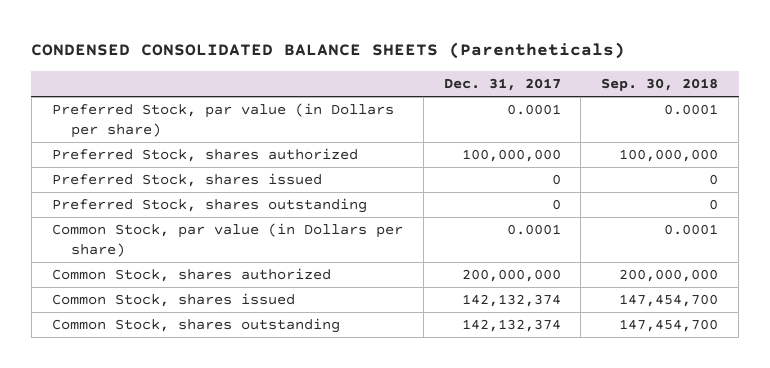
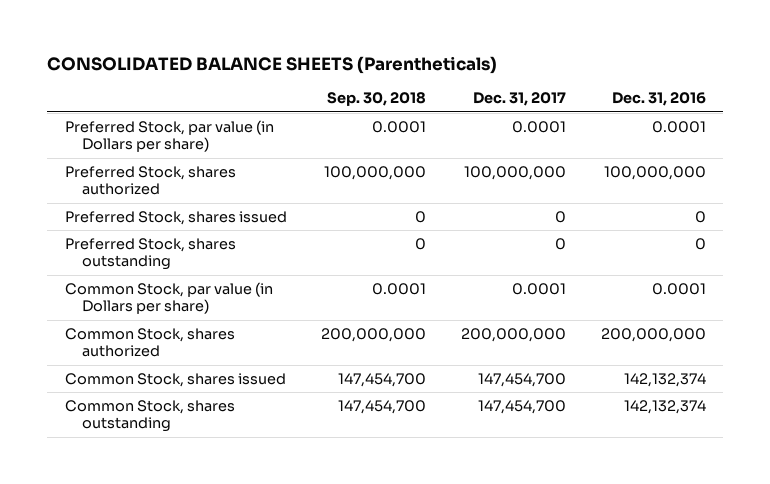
[31,42,626,60] CONDENSED CONSOLIDATED BALANCE SHEETS (Parentheticals) -> [47,55,498,74] CONSOLIDATED BALANCE SHEETS (Parentheticals)
none -> [611,92,706,107] Dec. 31, 2016
[461,294,561,308] 142,132,374 -> [478,372,567,387] 147,454,700
[461,319,561,333] 142,132,374 -> [478,399,567,414] 147,454,700

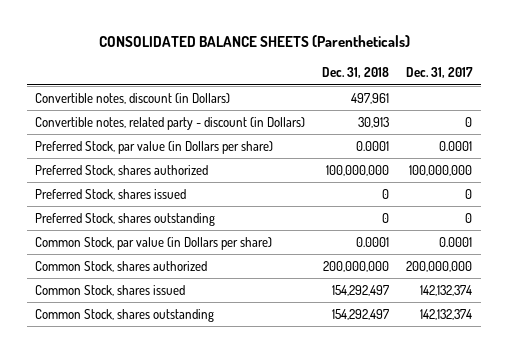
[327,92,427,107] Sep. 30, 2018 -> none
[611,92,706,107] Dec. 31, 2016 -> none
none -> [322,67,390,79] Dec. 31, 2018
none -> [35,92,231,104] Convertible notes, discount (in Dollars)
none -> [35,116,306,130] Convertible notes, related party - discount (in Dollars)
[478,372,567,387] 147,454,700 -> [420,284,473,296] 142,132,374
[478,399,567,414] 147,454,700 -> [420,308,473,320] 142,132,374

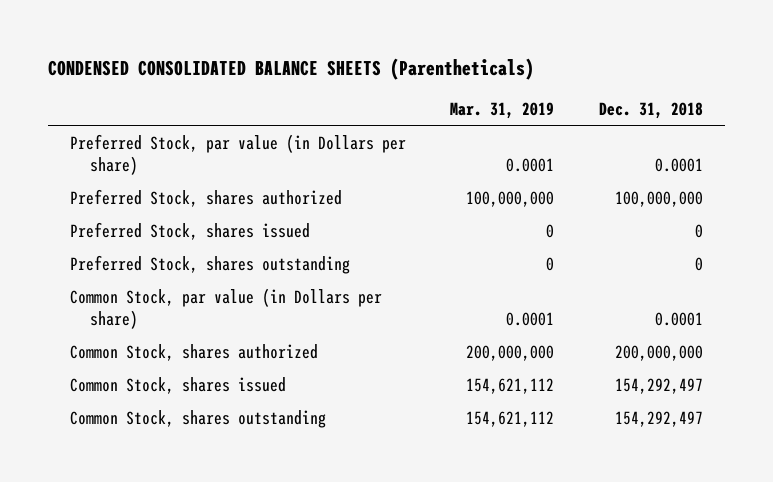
[98,35,410,48] CONSOLIDATED BALANCE SHEETS (Parentheticals) -> [47,57,534,80] CONDENSED CONSOLIDATED BALANCE SHEETS (Parentheticals)
[406,67,474,79] Dec. 31, 2017 -> none
none -> [450,101,555,119] Mar. 31, 2019
[35,92,231,104] Convertible notes, discount (in Dollars) -> none
[35,116,306,130] Convertible notes, related party - discount (in Dollars) -> none

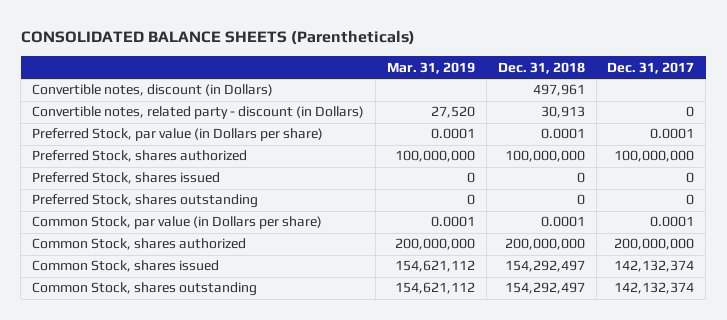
[47,57,534,80] CONDENSED CONSOLIDATED BALANCE SHEETS (Parentheticals) -> [20,30,415,46] CONSOLIDATED BALANCE SHEETS (Parentheticals)
none -> [607,61,695,74] Dec. 31, 2017
none -> [32,84,274,97] Convertible notes, discount (in Dollars)
none -> [32,106,365,120] Convertible notes, related party - discount (in Dollars)

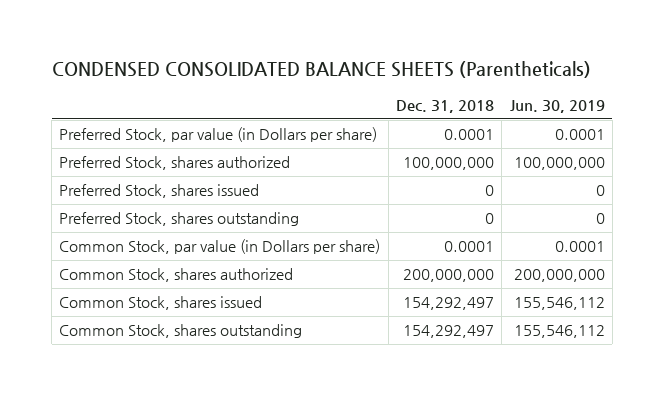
[20,30,415,46] CONSOLIDATED BALANCE SHEETS (Parentheticals) -> [51,61,591,79] CONDENSED CONSOLIDATED BALANCE SHEETS (Parentheticals)
[387,61,476,74] Mar. 31, 2019 -> none
[607,61,695,74] Dec. 31, 2017 -> none
none -> [509,99,605,113] Jun. 30, 2019
[32,84,274,97] Convertible notes, discount (in Dollars) -> none
[32,106,365,120] Convertible notes, related party - discount (in Dollars) -> none

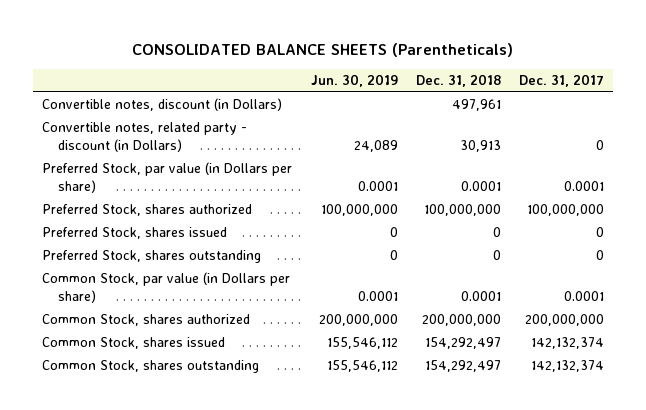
[51,61,591,79] CONDENSED CONSOLIDATED BALANCE SHEETS (Parentheticals) -> [132,42,514,57] CONSOLIDATED BALANCE SHEETS (Parentheticals)
none -> [519,74,605,88] Dec. 31, 2017
none -> [42,98,283,112] Convertible notes, discount (in Dollars)
none -> [42,122,248,153] Convertible notes, related party - discount (in Dollars)

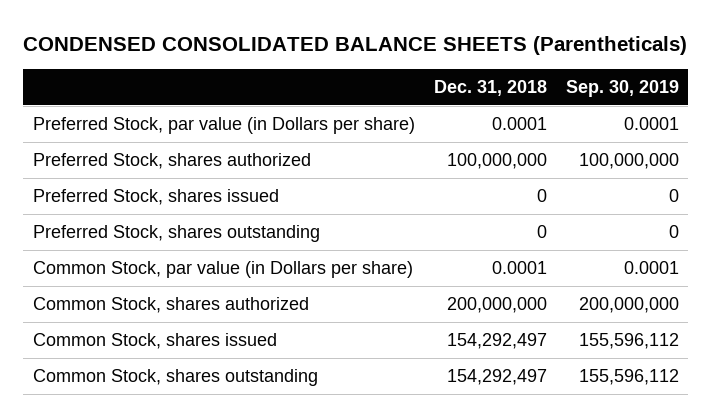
[132,42,514,57] CONSOLIDATED BALANCE SHEETS (Parentheticals) -> [23,36,688,56] CONDENSED CONSOLIDATED BALANCE SHEETS (Parentheticals)
[310,74,398,88] Jun. 30, 2019 -> none
[519,74,605,88] Dec. 31, 2017 -> none
none -> [565,80,679,98] Sep. 30, 2019
[42,98,283,112] Convertible notes, discount (in Dollars) -> none
[42,122,248,153] Convertible notes, related party - discount (in Dollars) -> none

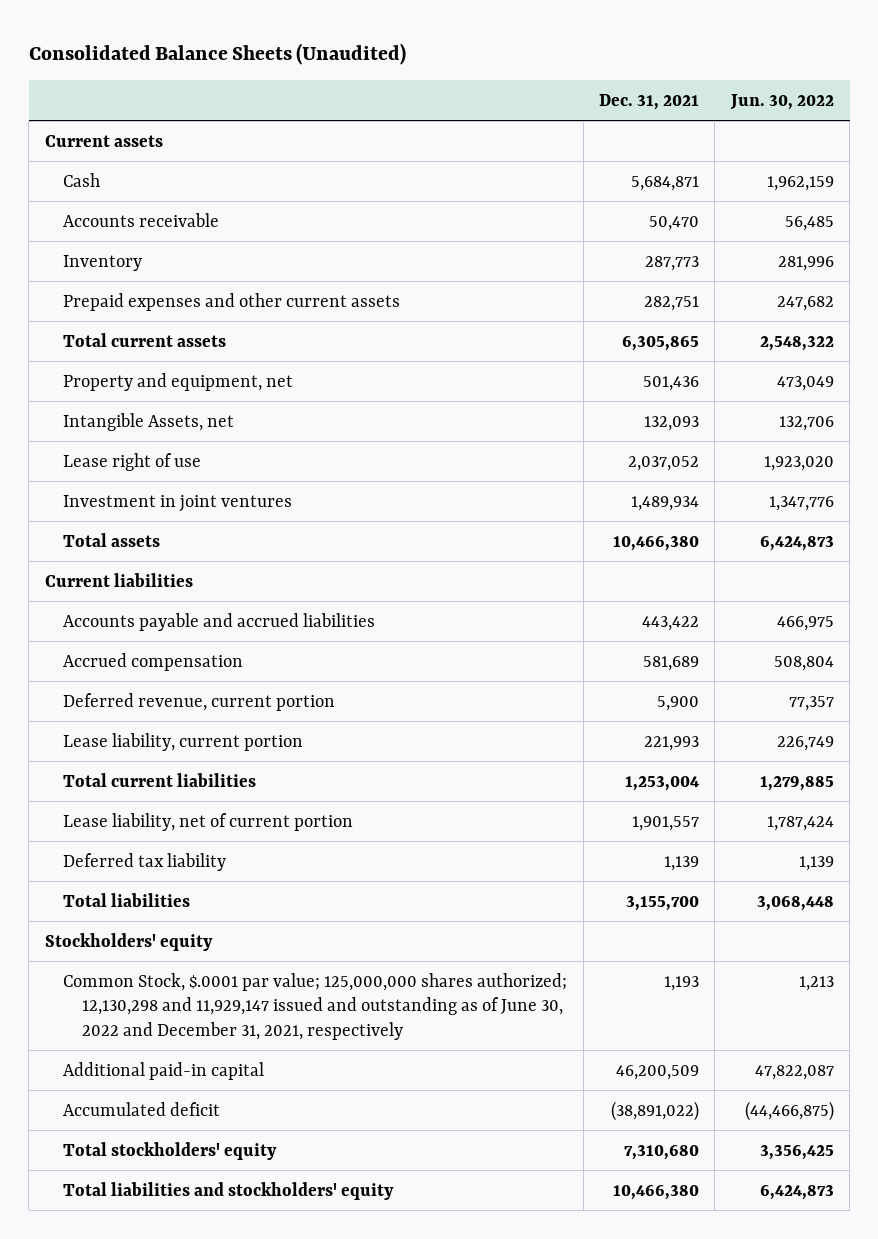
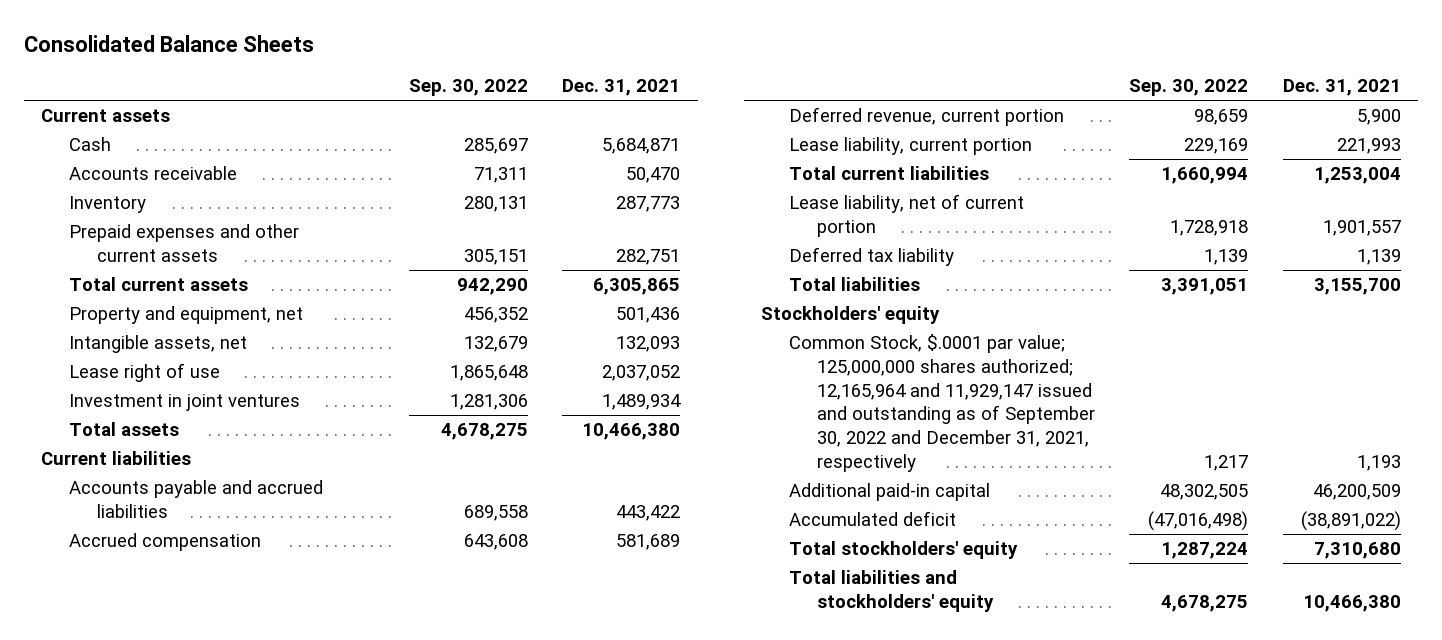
[28,42,406,65] Consolidated Balance Sheets (Unaudited) -> [23,35,314,53] Consolidated Balance Sheets
[729,93,834,110] Jun. 30, 2022 -> none
none -> [409,79,529,97] Sep. 30, 2022
[63,412,235,431] Intangible Assets, net -> [68,335,247,354] Intangible assets, net
[63,972,568,1040] Common Stock, $.0001 par value; 125,000,000 shares authorized; 12,130,298 and 11,929,147 issued and outstanding as of June 30, 2022 and December 31, 2021, respectively -> [789,334,1095,472] Common Stock, $.0001 par value; 125,000,000 shares authorized; 12,165,964 and 11,929,147 issued and outstanding as of September 30, 2022 and December 31, 2021, respectively

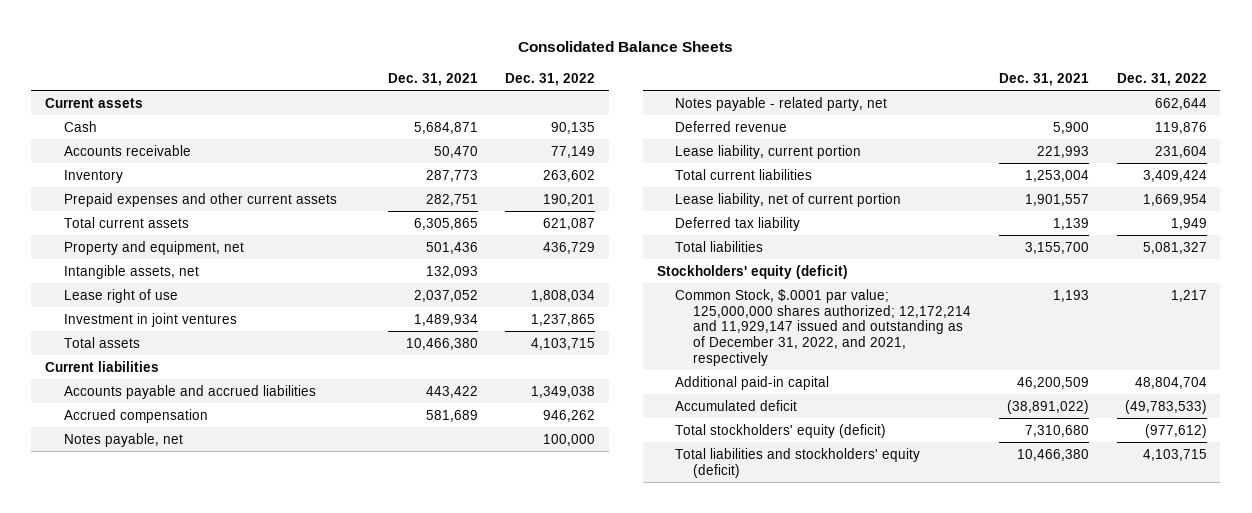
[409,79,529,97] Sep. 30, 2022 -> none
none -> [505,72,596,86] Dec. 31, 2022
none -> [63,432,183,447] Notes payable, net
none -> [674,96,887,111] Notes payable - related party, net
[789,107,1065,127] Deferred revenue, current portion -> [674,120,787,132] Deferred revenue
[761,306,941,325] Stockholders' equity -> [656,264,848,279] Stockholders' equity (deficit)
[789,334,1095,472] Common Stock, $.0001 par value; 125,000,000 shares authorized; 12,165,964 and 11,929,147 issued and outstanding as of September 30, 2022 and December 31, 2021, respectively -> [674,288,972,366] Common Stock, $.0001 par value; 125,000,000 shares authorized; 12,172,214 and 11,929,147 issued and outstanding as of December 31, 2022, and 2021, respectively
[789,541,1019,560] Total stockholders' equity -> [674,423,886,438] Total stockholders' equity (deficit)
[789,570,994,613] Total liabilities and stockholders' equity -> [674,447,920,478] Total liabilities and stockholders' equity (deficit)

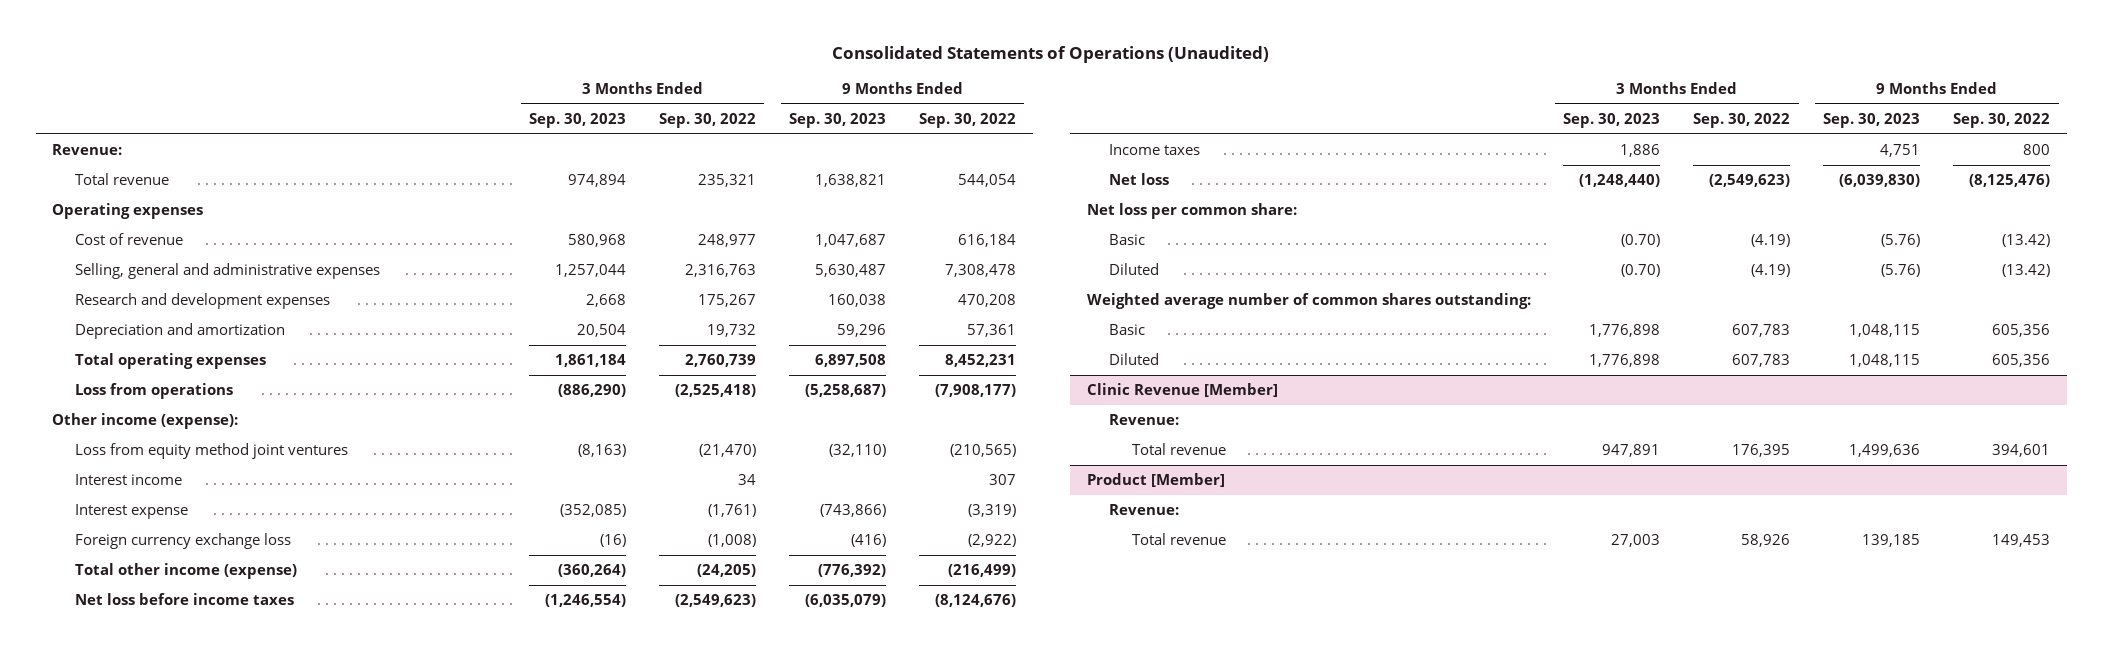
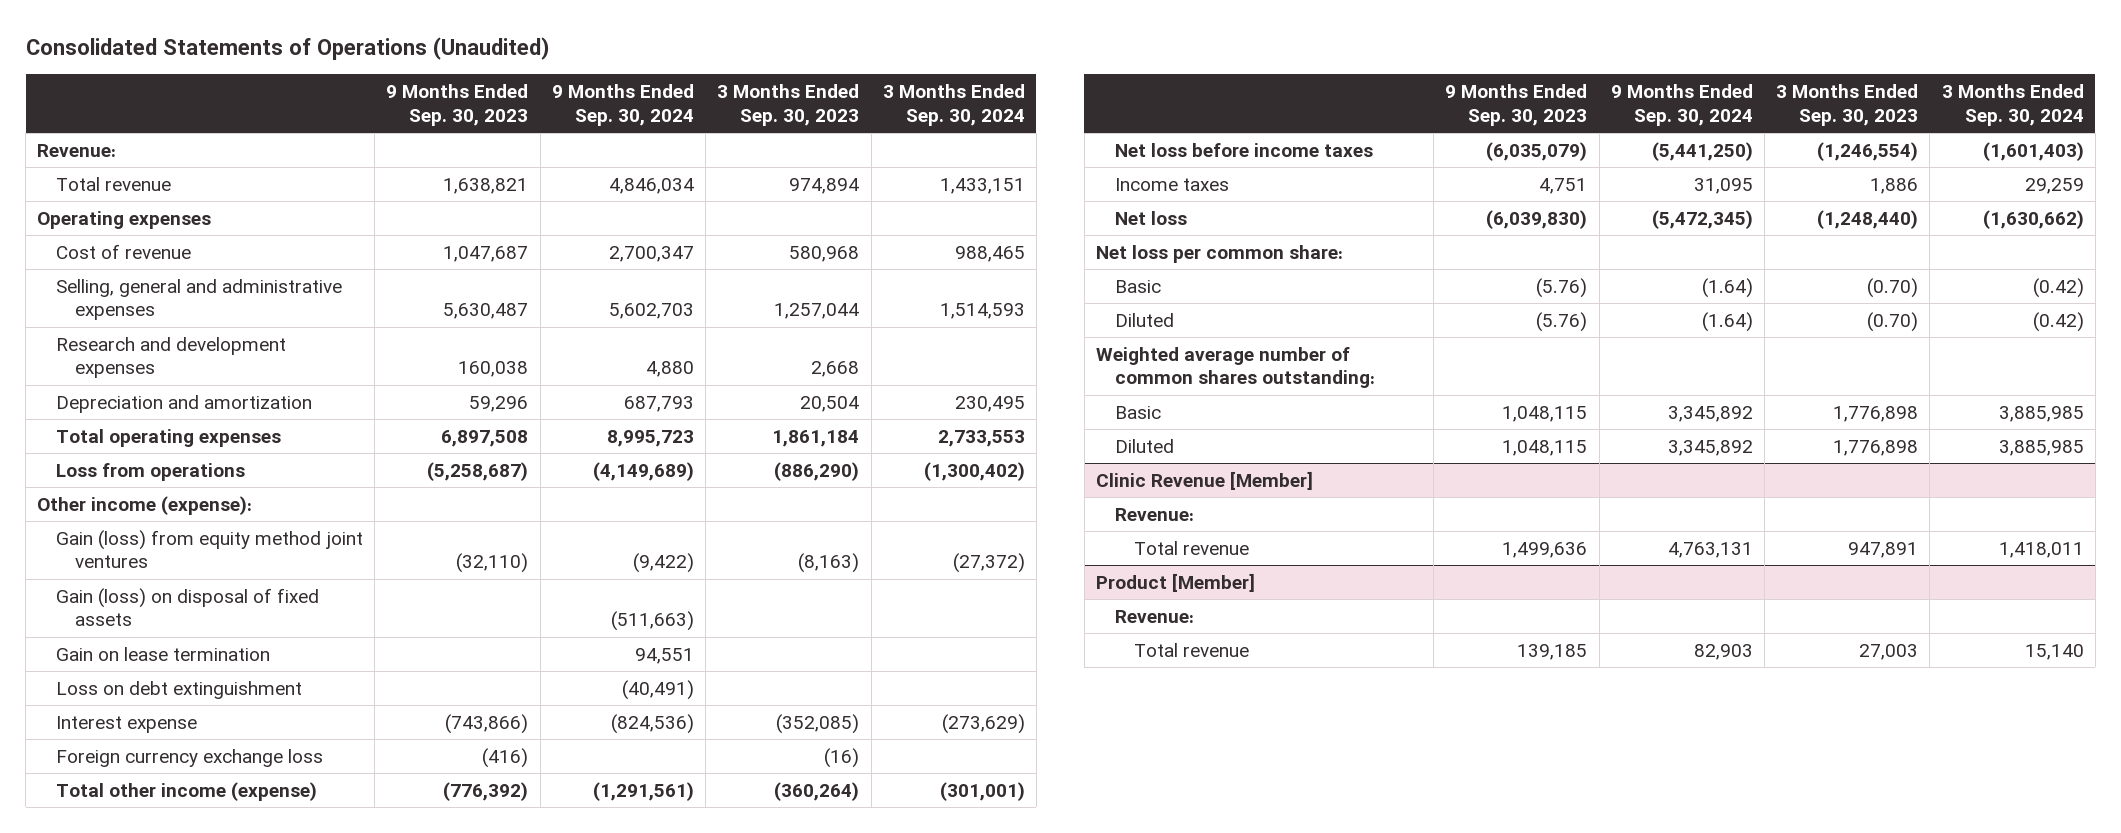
[659,113,757,129] Sep. 30, 2022 -> none
[919,113,1017,129] Sep. 30, 2022 -> none
none -> [551,84,694,126] 9 Months Ended Sep. 30, 2024
none -> [882,84,1025,126] 3 Months Ended Sep. 30, 2024
[74,474,182,486] Interest income -> none
[74,443,348,460] Loss from equity method joint ventures -> [56,529,364,569] Gain (loss) from equity method joint ventures
none -> [56,587,320,627] Gain (loss) on disposal of fixed assets
none -> [56,646,271,661] Gain on lease termination
none -> [56,680,303,699] Loss on debt extinguishment

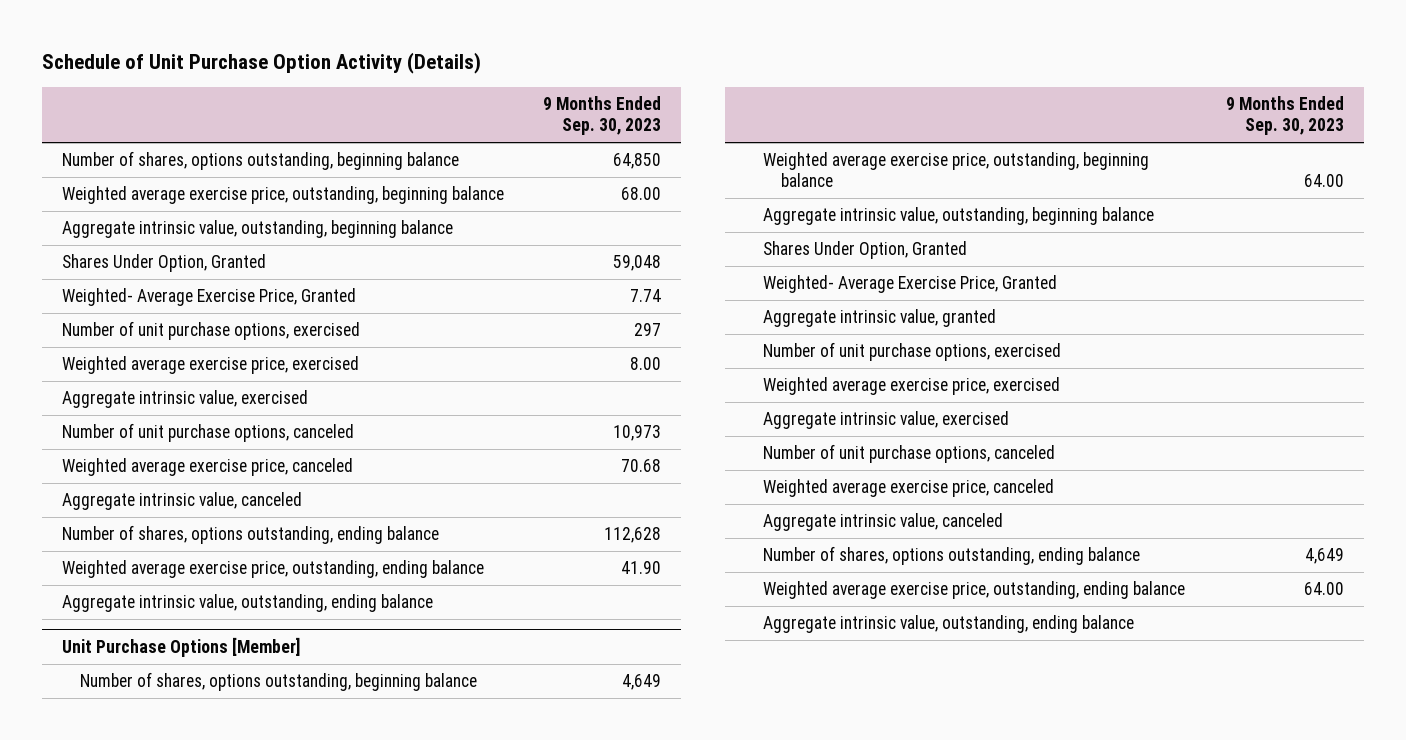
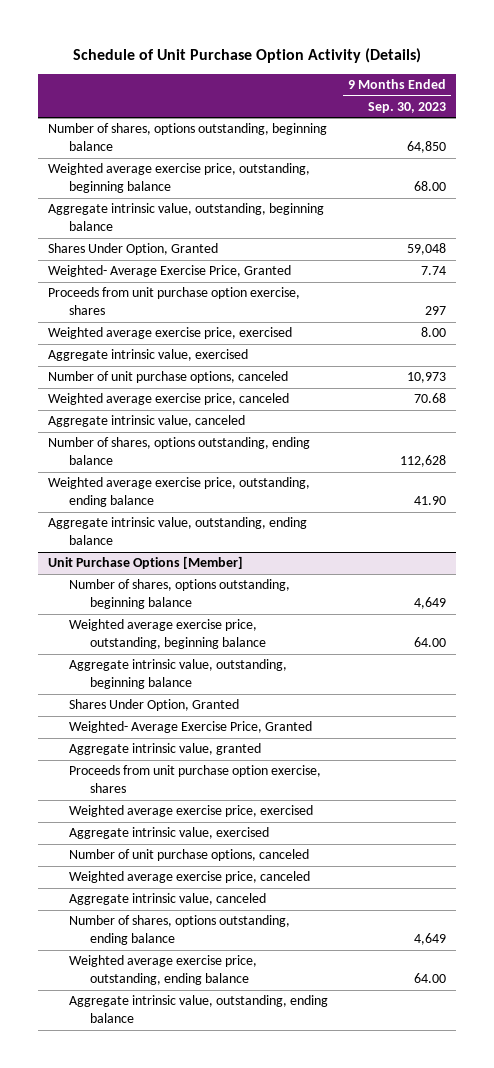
[61,321,360,341] Number of unit purchase options, exercised -> [47,287,300,316] Proceeds from unit purchase option exercise, shares
[763,342,1062,362] Number of unit purchase options, exercised -> [68,765,321,794] Proceeds from unit purchase option exercise, shares

